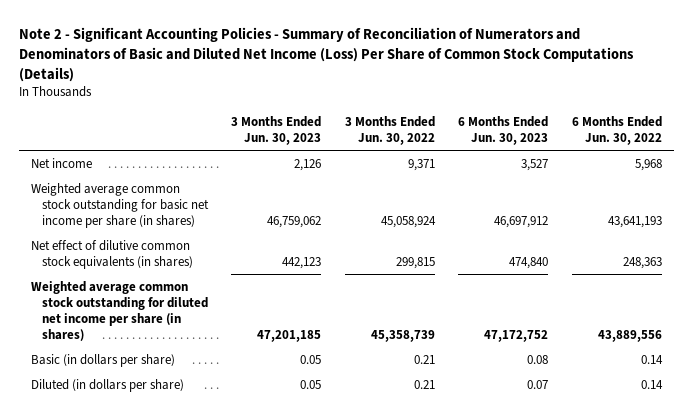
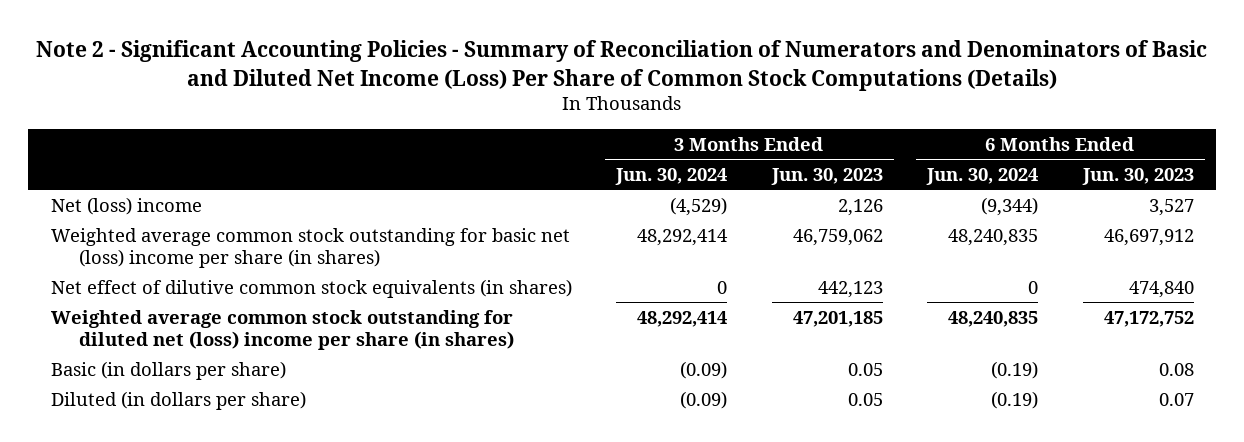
[344,115,435,145] 3 Months Ended Jun. 30, 2022 -> none
[571,115,662,145] 6 Months Ended Jun. 30, 2022 -> none
none -> [615,167,728,185] Jun. 30, 2024
none -> [926,167,1039,185] Jun. 30, 2024
[31,157,93,168] Net income -> [50,196,202,215] Net (loss) income
[31,182,209,228] Weighted average common stock outstanding for basic net income per share (in shares) -> [50,227,570,268] Weighted average common stock outstanding for basic net (loss) income per share (in shares)
[31,280,208,341] Weighted average common stock outstanding for diluted net income per share (in shares) -> [50,309,515,350] Weighted average common stock outstanding for diluted net (loss) income per share (in shares)

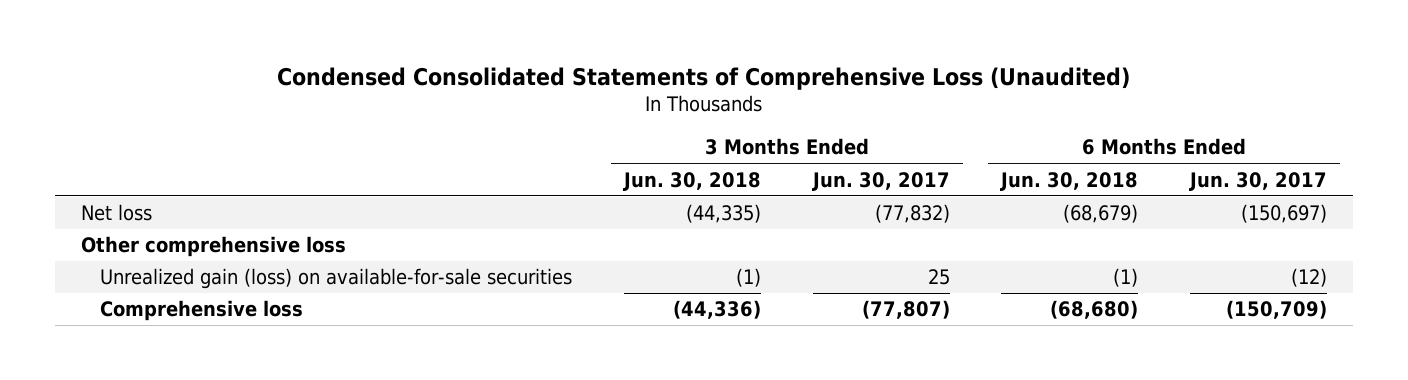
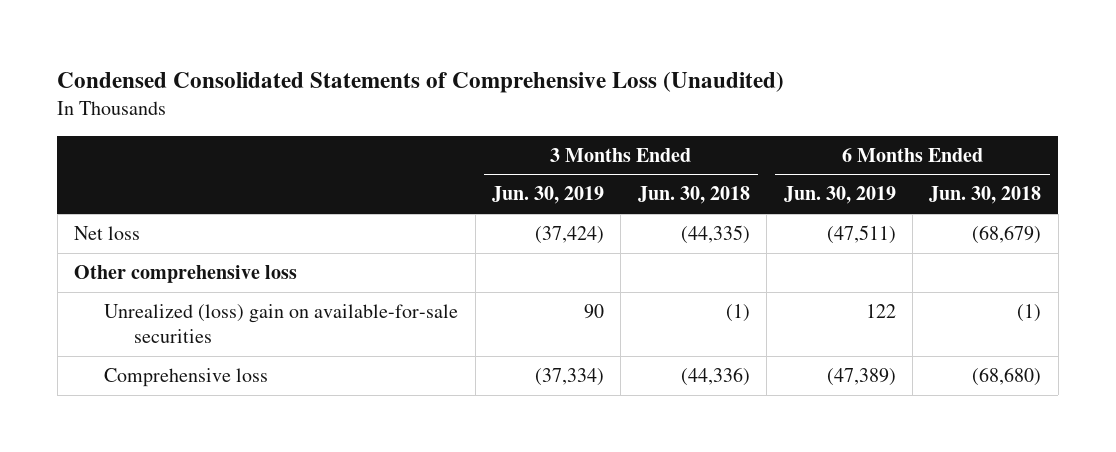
[811,171,950,191] Jun. 30, 2017 -> none
[1189,171,1328,191] Jun. 30, 2017 -> none
none -> [492,186,605,205] Jun. 30, 2019
none -> [783,186,896,205] Jun. 30, 2019
[100,268,573,290] Unrealized gain (loss) on available-for-sale securities -> [104,304,459,343] Unrealized (loss) gain on available-for-sale securities

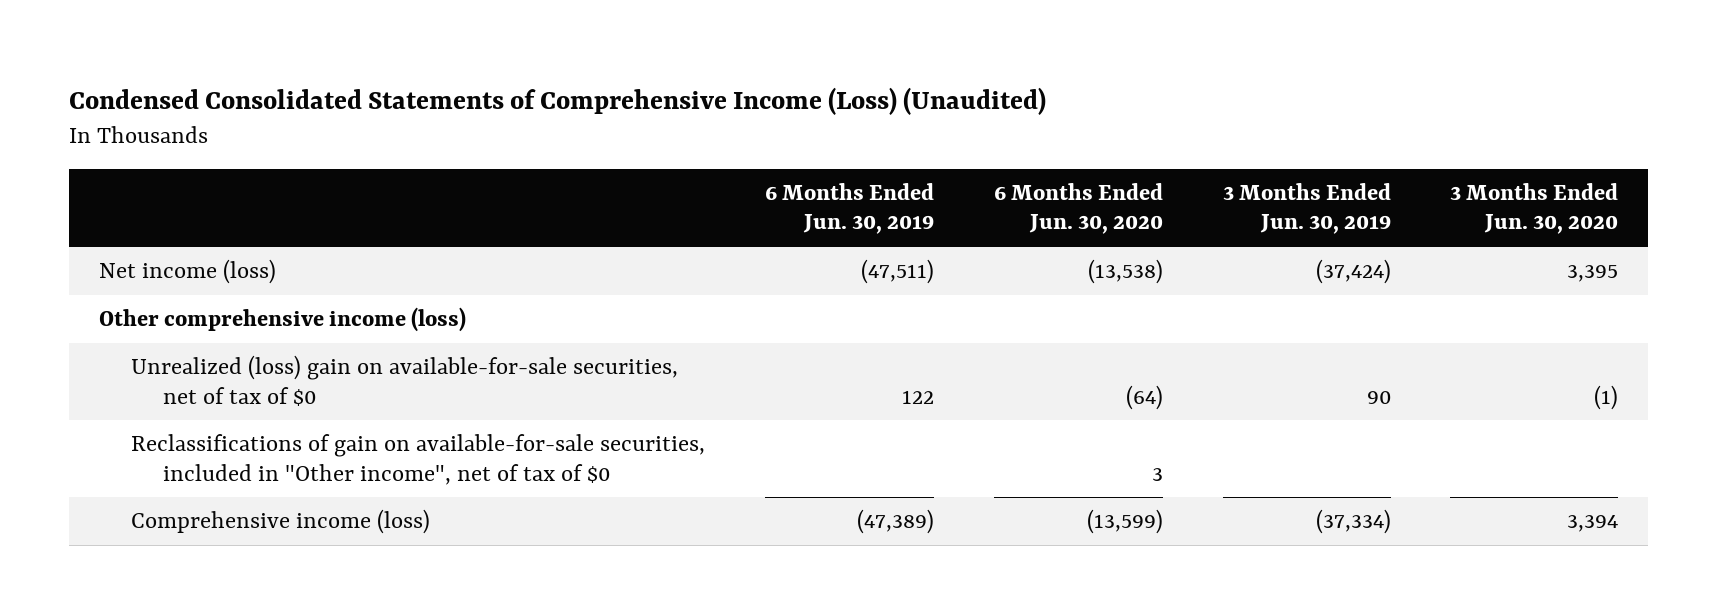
[57,72,785,94] Condensed Consolidated Statements of Comprehensive Loss (Unaudited) -> [69,86,1047,115] Condensed Consolidated Statements of Comprehensive Income (Loss) (Unaudited)
[637,186,750,205] Jun. 30, 2018 -> none
[929,186,1042,205] Jun. 30, 2018 -> none
none -> [993,182,1163,235] 6 Months Ended Jun. 30, 2020
none -> [1450,182,1619,235] 3 Months Ended Jun. 30, 2020
[74,226,141,241] Net loss -> [99,259,277,285] Net income (loss)
[74,265,298,284] Other comprehensive loss -> [99,307,467,333] Other comprehensive income (loss)
[104,304,459,343] Unrealized (loss) gain on available-for-sale securities -> [131,355,679,406] Unrealized (loss) gain on available-for-sale securities, net of tax of $0
none -> [131,434,706,485] Reclassifications of gain on available-for-sale securities, included in "Other income", net of tax of $0
[104,368,269,388] Comprehensive loss -> [131,509,431,535] Comprehensive income (loss)

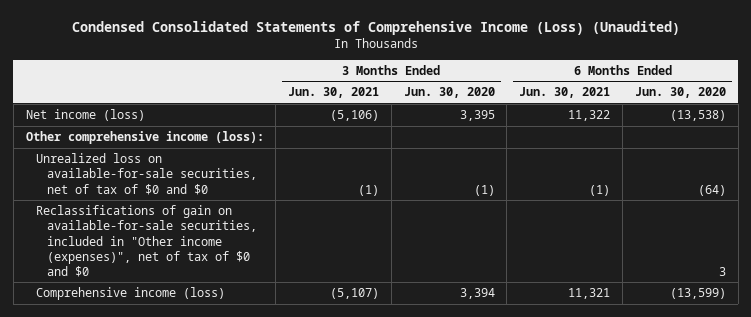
[765,182,935,235] 6 Months Ended Jun. 30, 2019 -> none
[1222,182,1391,235] 3 Months Ended Jun. 30, 2019 -> none
none -> [288,87,380,99] Jun. 30, 2021
none -> [519,87,611,99] Jun. 30, 2021
[99,307,467,333] Other comprehensive income (loss) -> [25,131,264,145] Other comprehensive income (loss):
[131,355,679,406] Unrealized (loss) gain on available-for-sale securities, net of tax of $0 -> [36,153,258,195] Unrealized loss on available-for-sale securities, net of tax of $0 and $0
[131,434,706,485] Reclassifications of gain on available-for-sale securities, included in "Other income", net of tax of $0 -> [36,205,258,277] Reclassifications of gain on available-for-sale securities, included in "Other income (expenses)", net of tax of $0 and $0

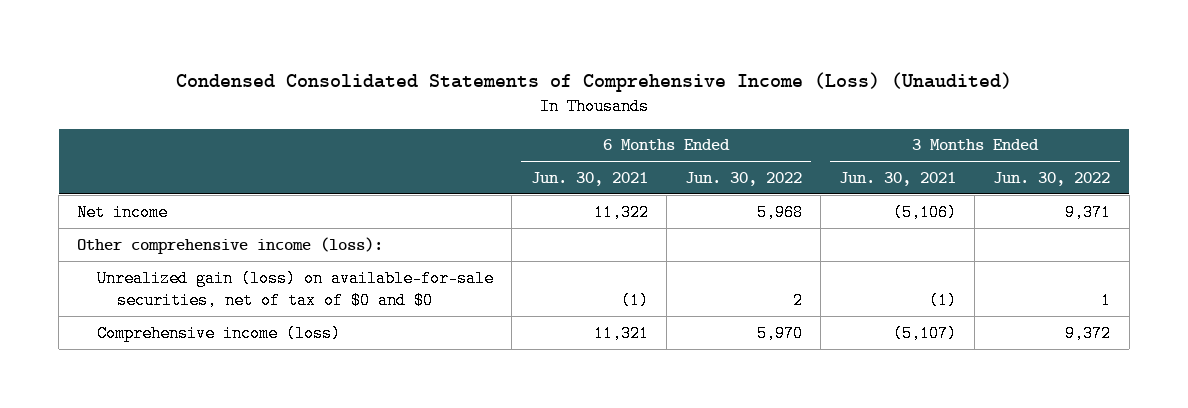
[403,87,495,99] Jun. 30, 2020 -> none
[634,87,726,99] Jun. 30, 2020 -> none
none -> [684,171,802,186] Jun. 30, 2022
none -> [993,171,1111,186] Jun. 30, 2022
[25,109,145,122] Net income (loss) -> [77,203,169,221] Net income
[36,205,258,277] Reclassifications of gain on available-for-sale securities, included in "Other income (expenses)", net of tax of $0 and $0 -> none
[36,153,258,195] Unrealized loss on available-for-sale securities, net of tax of $0 and $0 -> [97,269,495,309] Unrealized gain (loss) on available-for-sale securities, net of tax of $0 and $0

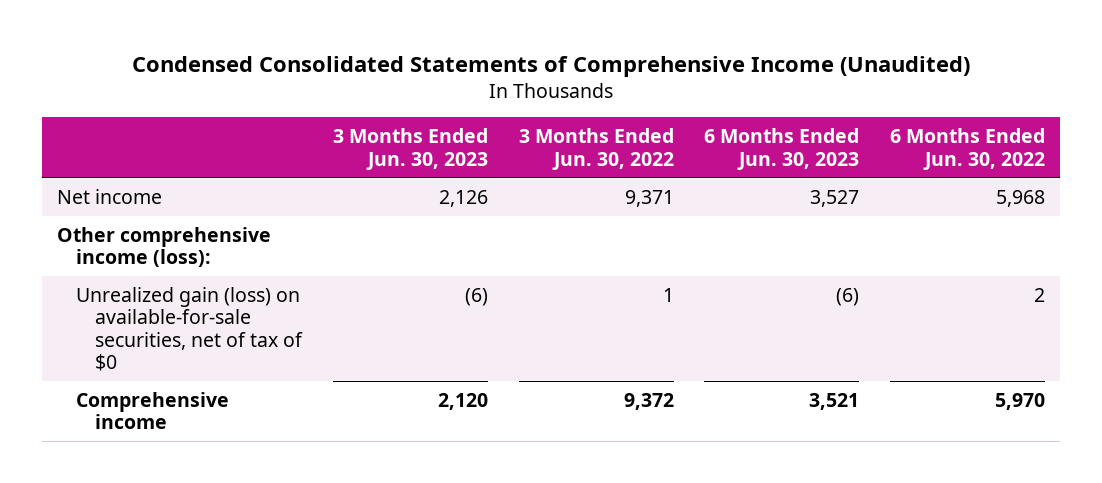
[175,71,1012,92] Condensed Consolidated Statements of Comprehensive Income (Loss) (Unaudited) -> [131,55,970,77] Condensed Consolidated Statements of Comprehensive Income (Unaudited)
[530,171,648,186] Jun. 30, 2021 -> none
[839,171,957,186] Jun. 30, 2021 -> none
none -> [333,127,489,170] 3 Months Ended Jun. 30, 2023
none -> [704,127,860,170] 6 Months Ended Jun. 30, 2023
[97,269,495,309] Unrealized gain (loss) on available-for-sale securities, net of tax of $0 and $0 -> [76,286,304,372] Unrealized gain (loss) on available-for-sale securities, net of tax of $0
[97,324,342,342] Comprehensive income (loss) -> [76,391,230,430] Comprehensive income

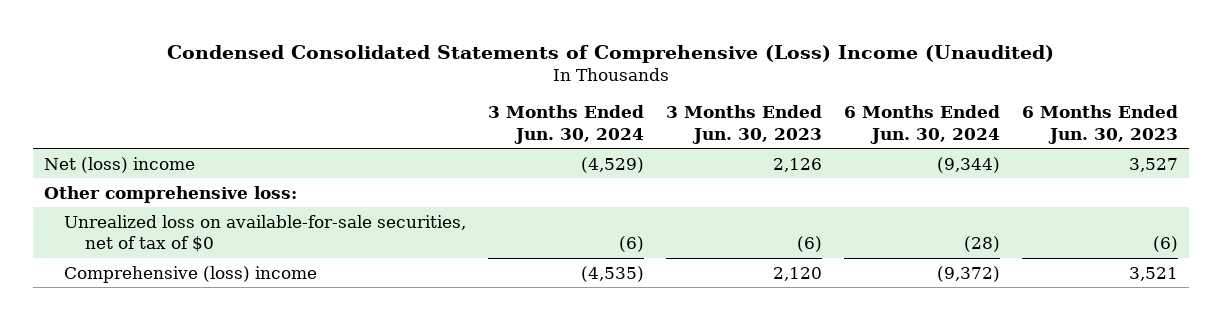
[131,55,970,77] Condensed Consolidated Statements of Comprehensive Income (Unaudited) -> [167,44,1055,63] Condensed Consolidated Statements of Comprehensive (Loss) Income (Unaudited)
[518,127,674,170] 3 Months Ended Jun. 30, 2022 -> none
[889,127,1045,170] 6 Months Ended Jun. 30, 2022 -> none
none -> [488,105,645,144] 3 Months Ended Jun. 30, 2024
none -> [844,105,1001,144] 6 Months Ended Jun. 30, 2024
[57,188,163,204] Net income -> [43,156,195,173] Net (loss) income
[57,226,272,268] Other comprehensive income (loss): -> [43,185,297,203] Other comprehensive loss:
[76,286,304,372] Unrealized gain (loss) on available-for-sale securities, net of tax of $0 -> [64,214,467,253] Unrealized loss on available-for-sale securities, net of tax of $0
[76,391,230,430] Comprehensive income -> [64,265,318,283] Comprehensive (loss) income

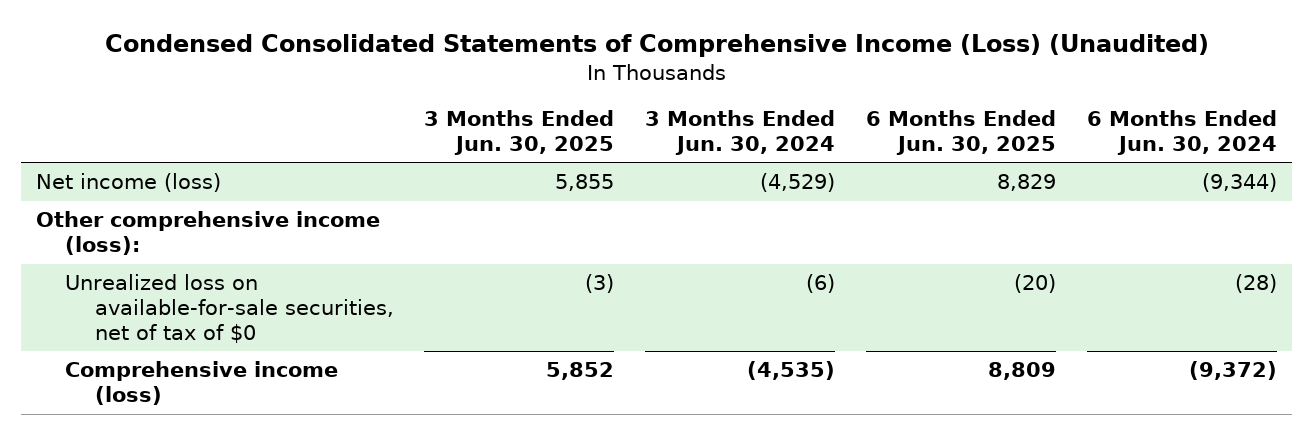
[167,44,1055,63] Condensed Consolidated Statements of Comprehensive (Loss) Income (Unaudited) -> [104,34,1209,58] Condensed Consolidated Statements of Comprehensive Income (Loss) (Unaudited)
[666,105,823,144] 3 Months Ended Jun. 30, 2023 -> none
[1022,105,1179,144] 6 Months Ended Jun. 30, 2023 -> none
none -> [424,110,615,155] 3 Months Ended Jun. 30, 2025
none -> [866,110,1057,155] 6 Months Ended Jun. 30, 2025
[43,156,195,173] Net (loss) income -> [36,173,222,193] Net income (loss)
[43,185,297,203] Other comprehensive loss: -> [36,211,381,256] Other comprehensive income (loss):
[64,265,318,283] Comprehensive (loss) income -> [65,361,339,406] Comprehensive income (loss)

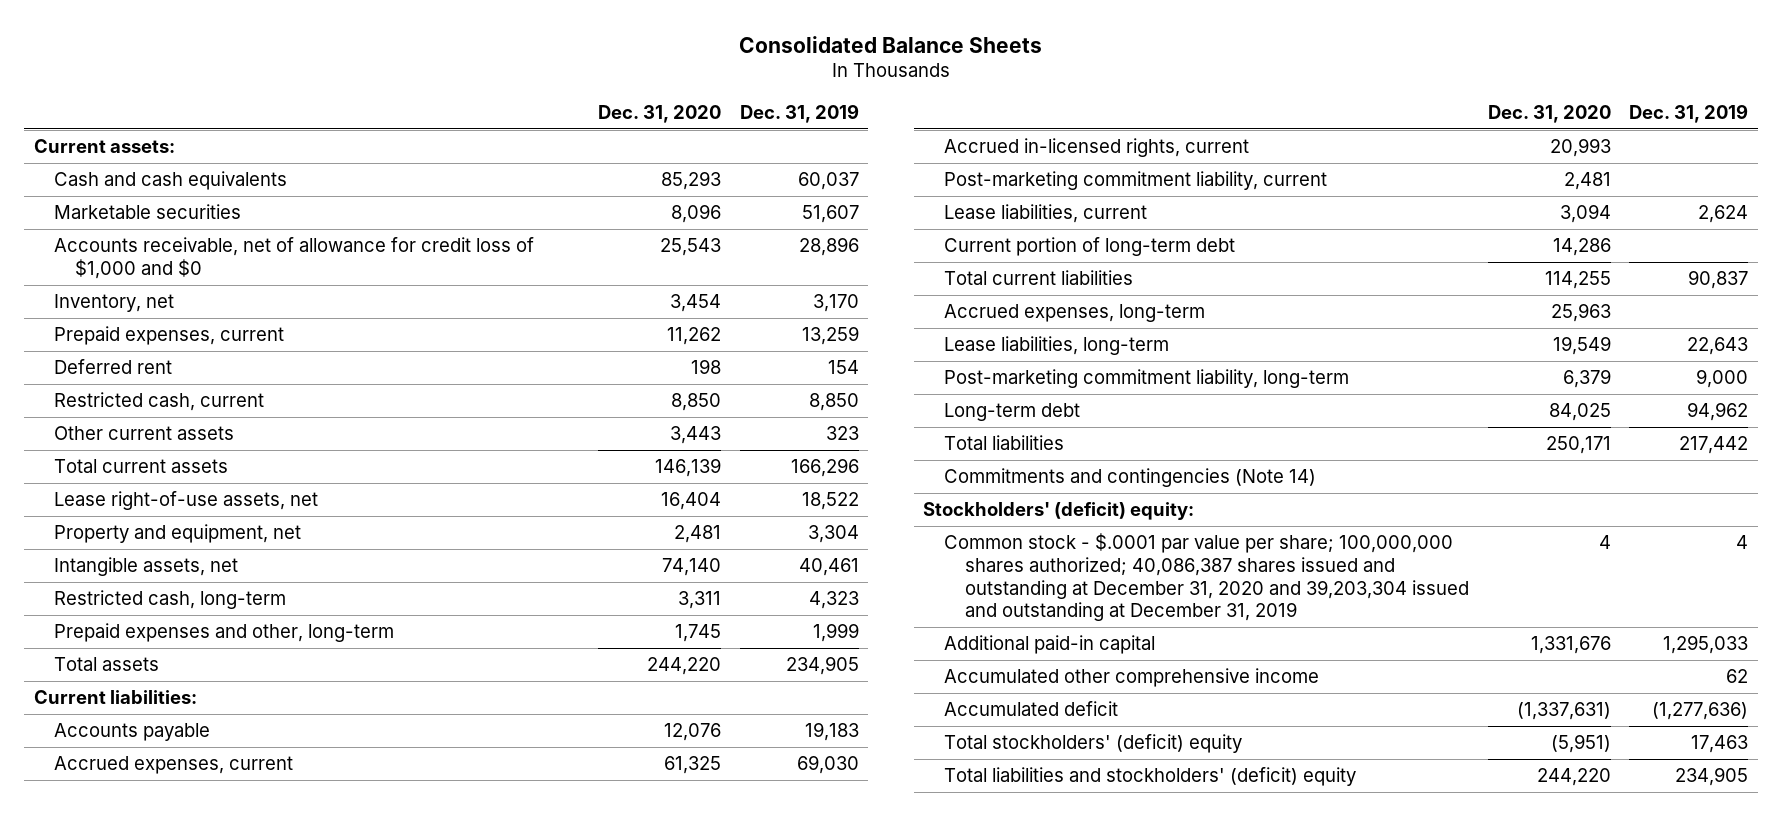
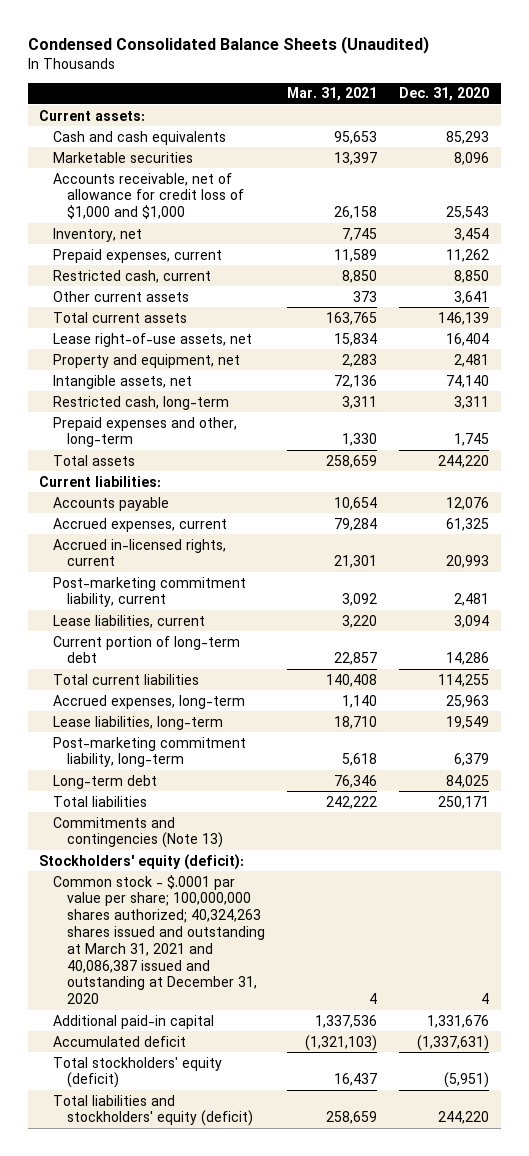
[739,35,1043,53] Consolidated Balance Sheets -> [28,35,430,54] Condensed Consolidated Balance Sheets (Unaudited)
[739,104,859,124] Dec. 31, 2019 -> none
none -> [286,87,377,102] Mar. 31, 2021
[54,237,535,279] Accounts receivable, net of allowance for credit loss of $1,000 and $0 -> [52,172,244,220] Accounts receivable, net of allowance for credit loss of $1,000 and $1,000
[54,359,173,375] Deferred rent -> none
[669,426,721,445] 3,443 -> [454,290,490,304] 3,641
[944,468,1317,488] Commitments and contingencies (Note 14) -> [52,816,223,849] Commitments and contingencies (Note 13)
[923,502,1195,521] Stockholders' (deficit) equity: -> [39,853,245,870] Stockholders' equity (deficit):
[944,533,1469,622] Common stock - $.0001 par value per share; 100,000,000 shares authorized; 40,086,387 shares issued and outstanding at December 31, 2020 and 39,203,304 issued and outstanding at December 31, 2019 -> [52,874,265,1005] Common stock - $.0001 par value per share; 100,000,000 shares authorized; 40,324,263 shares issued and outstanding at March 31, 2021 and 40,086,387 issued and outstanding at December 31, 2020
[944,668,1320,688] Accumulated other comprehensive income -> none
[944,734,1243,754] Total stockholders' (deficit) equity -> [52,1056,222,1089] Total stockholders' equity (deficit)
[944,767,1357,787] Total liabilities and stockholders' (deficit) equity -> [52,1094,253,1127] Total liabilities and stockholders' equity (deficit)

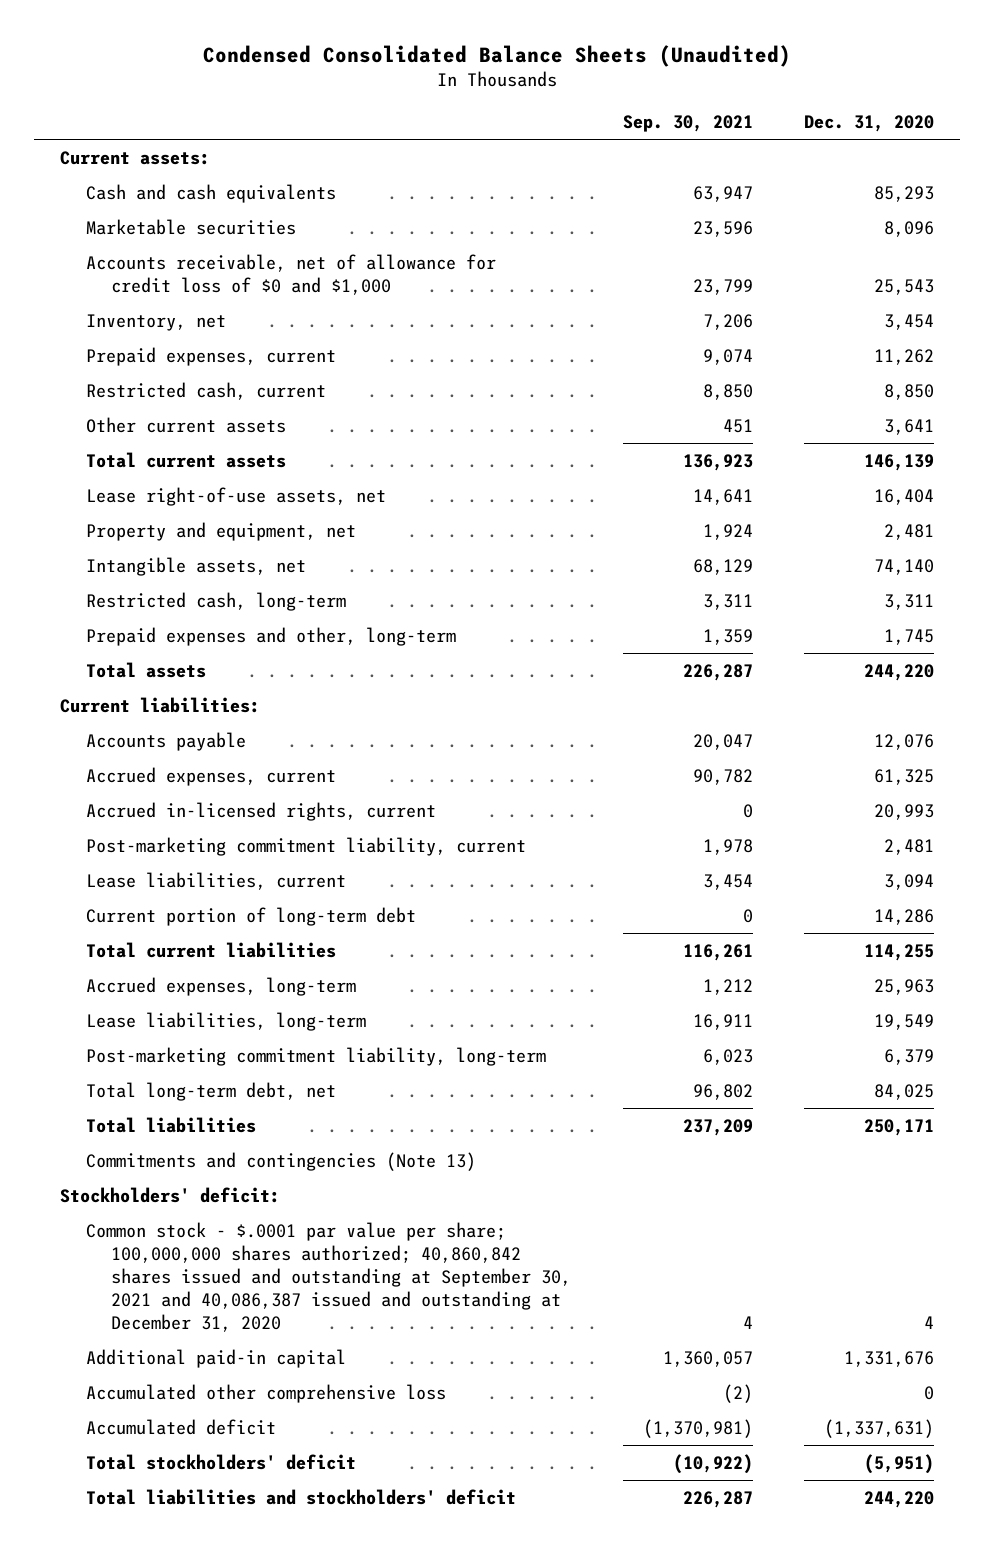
[286,87,377,102] Mar. 31, 2021 -> none
none -> [622,114,753,132] Sep. 30, 2021
[52,172,244,220] Accounts receivable, net of allowance for credit loss of $1,000 and $1,000 -> [85,253,496,295] Accounts receivable, net of allowance for credit loss of $0 and $1,000
[52,774,157,789] Long-term debt -> [85,1081,336,1101] Total long-term debt, net
[39,853,245,870] Stockholders' equity (deficit): -> [59,1186,280,1203] Stockholders' deficit:
[52,874,265,1005] Common stock - $.0001 par value per share; 100,000,000 shares authorized; 40,324,263 shares issued and outstanding at March 31, 2021 and 40,086,387 issued and outstanding at December 31, 2020 -> [85,1221,572,1332] Common stock - $.0001 par value per share; 100,000,000 shares authorized; 40,860,842 shares issued and outstanding at September 30, 2021 and 40,086,387 issued and outstanding at December 31, 2020
none -> [85,1383,446,1403] Accumulated other comprehensive loss
[52,1056,222,1089] Total stockholders' equity (deficit) -> [85,1453,356,1470] Total stockholders' deficit
[52,1094,253,1127] Total liabilities and stockholders' equity (deficit) -> [85,1488,516,1505] Total liabilities and stockholders' deficit

